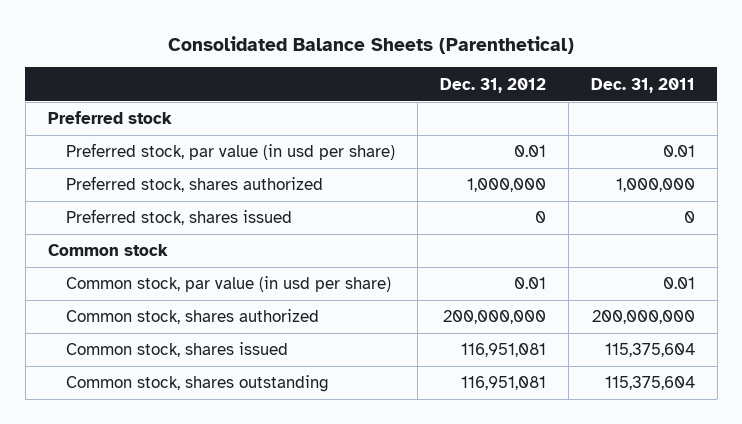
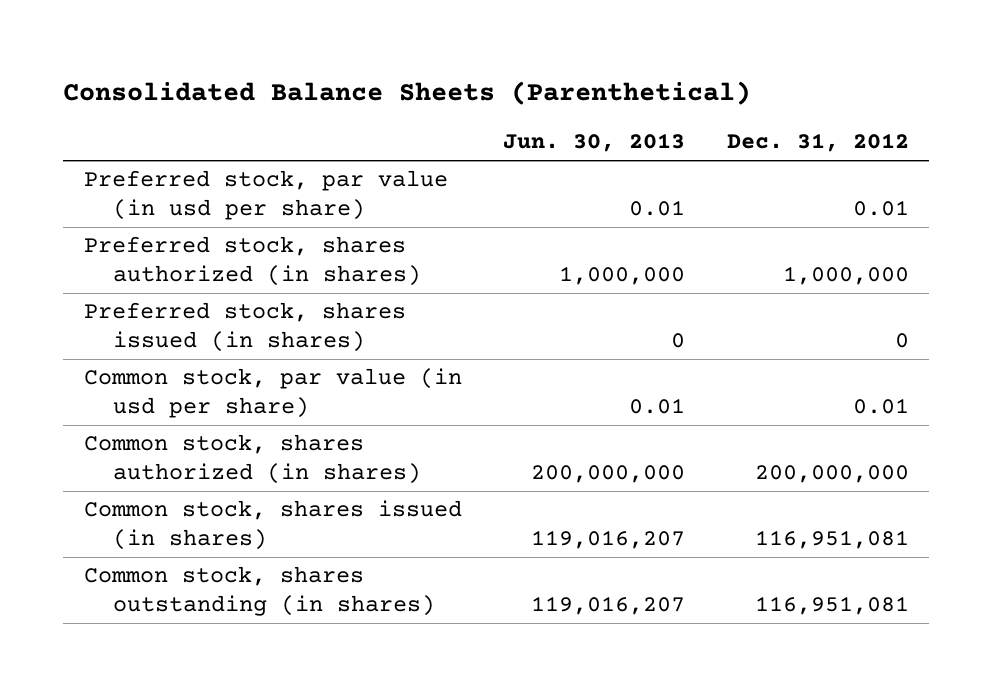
[590,77,695,93] Dec. 31, 2011 -> none
none -> [503,133,686,153] Jun. 30, 2013
[47,111,172,125] Preferred stock -> none
[47,244,168,257] Common stock -> none
[66,176,324,193] Preferred stock, shares authorized -> [84,236,421,287] Preferred stock, shares authorized (in shares)
[66,209,293,226] Preferred stock, shares issued -> [84,302,407,353] Preferred stock, shares issued (in shares)
[66,309,320,325] Common stock, shares authorized -> [84,434,421,485] Common stock, shares authorized (in shares)
[66,342,289,358] Common stock, shares issued -> [84,500,463,551] Common stock, shares issued (in shares)
[66,375,330,393] Common stock, shares outstanding -> [84,566,435,617] Common stock, shares outstanding (in shares)

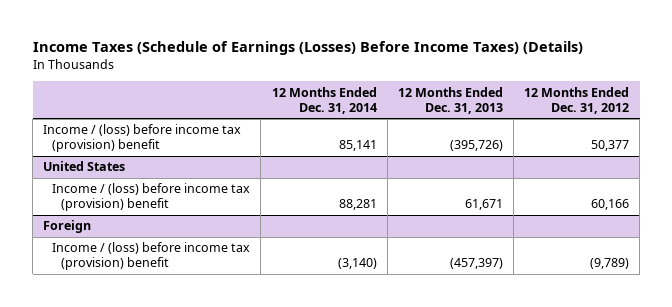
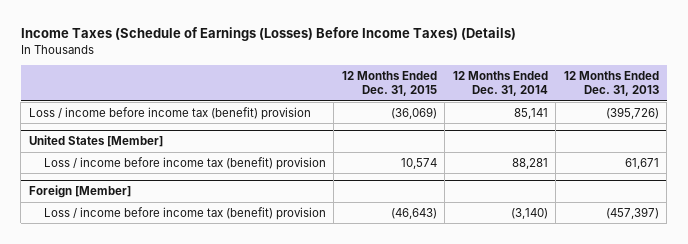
[524,86,630,114] 12 Months Ended Dec. 31, 2012 -> none
none -> [341,70,437,97] 12 Months Ended Dec. 31, 2015
[43,124,242,153] Income / (loss) before income tax (provision) benefit -> [28,106,311,120] Loss / income before income tax (benefit) provision
[43,161,126,172] United States -> [28,135,163,148] United States [Member]
[52,183,251,212] Income / (loss) before income tax (provision) benefit -> [44,156,327,170] Loss / income before income tax (benefit) provision
[43,220,92,234] Foreign -> [28,185,131,199] Foreign [Member]
[52,242,251,271] Income / (loss) before income tax (provision) benefit -> [44,206,327,220] Loss / income before income tax (benefit) provision

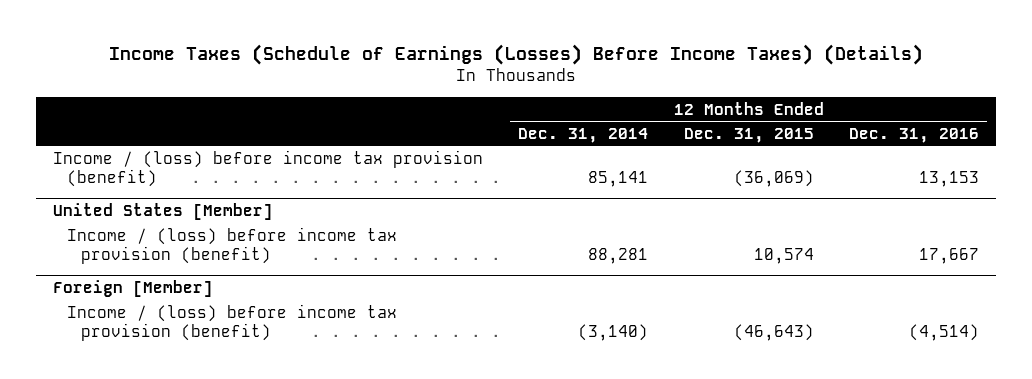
[563,70,659,97] 12 Months Ended Dec. 31, 2013 -> none
none -> [848,127,979,143] Dec. 31, 2016
[28,106,311,120] Loss / income before income tax (benefit) provision -> [53,149,484,187] Income / (loss) before income tax provision (benefit)
[44,156,327,170] Loss / income before income tax (benefit) provision -> [67,226,398,264] Income / (loss) before income tax provision (benefit)
[44,206,327,220] Loss / income before income tax (benefit) provision -> [67,303,398,341] Income / (loss) before income tax provision (benefit)

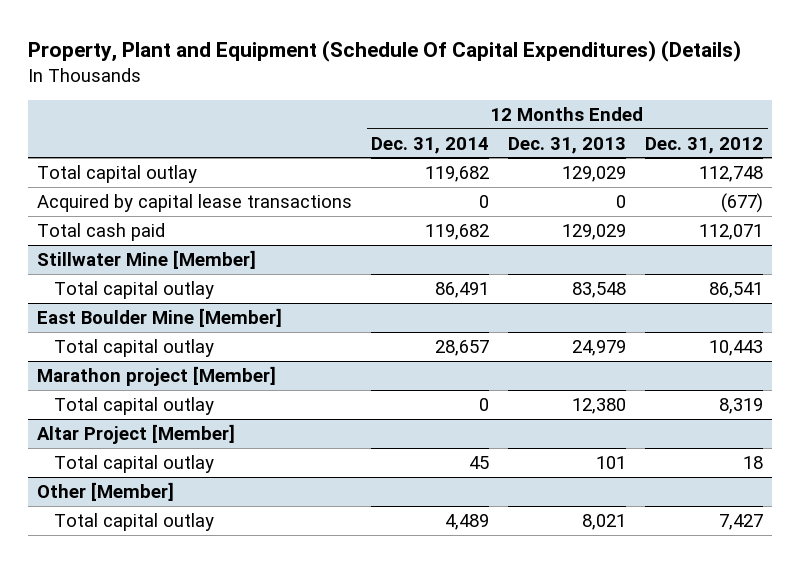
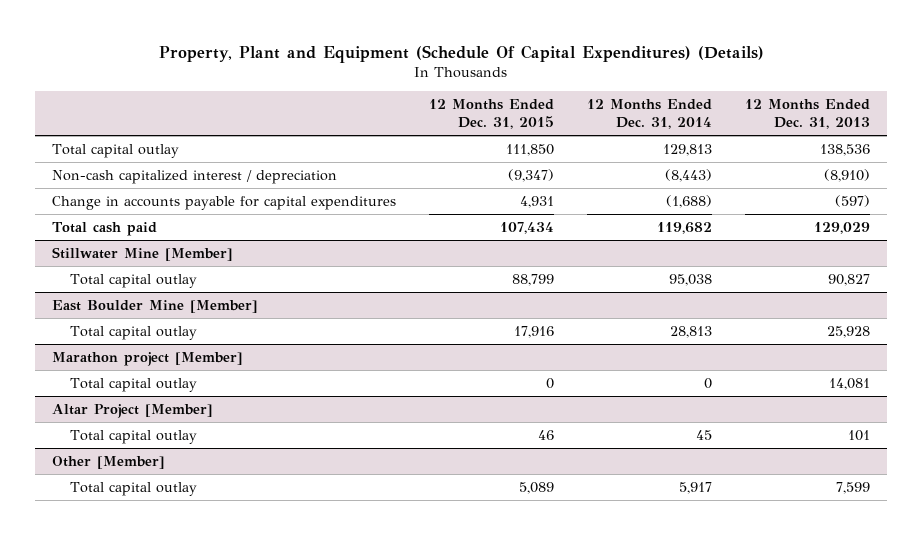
[644,136,763,154] Dec. 31, 2012 -> none
none -> [429,99,555,130] 12 Months Ended Dec. 31, 2015
[37,193,353,212] Acquired by capital lease transactions -> none
[425,165,490,182] 119,682 -> [663,143,713,156] 129,813
[562,165,627,182] 129,029 -> [820,143,871,156] 138,536
none -> [51,169,337,184] Non-cash capitalized interest / depreciation
none -> [51,195,396,210] Change in accounts payable for capital expenditures
[435,281,490,298] 86,491 -> [669,273,713,286] 95,038
[572,281,627,298] 83,548 -> [828,273,871,286] 90,827
[435,339,490,356] 28,657 -> [670,325,713,338] 28,813
[572,339,627,356] 24,979 -> [827,325,871,338] 25,928
[572,397,627,414] 12,380 -> [829,377,871,390] 14,081
[445,513,490,530] 4,489 -> [679,481,713,494] 5,917
[582,513,627,530] 8,021 -> [836,481,871,494] 7,599

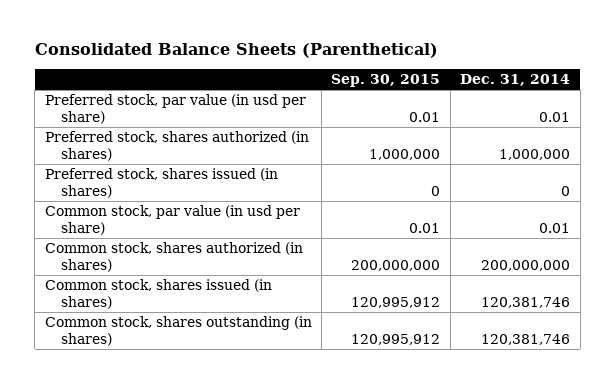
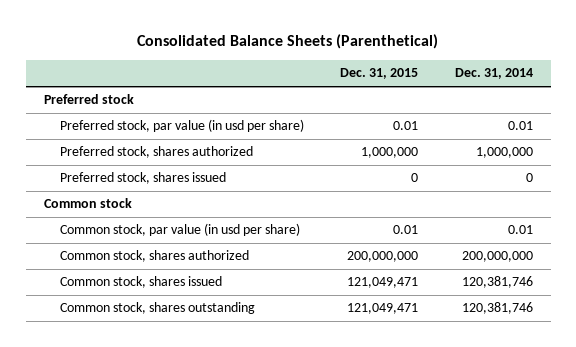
[331,73,441,87] Sep. 30, 2015 -> none
none -> [340,68,419,80] Dec. 31, 2015
none -> [43,94,134,105] Preferred stock
[44,131,309,161] Preferred stock, shares authorized (in shares) -> [59,146,253,159] Preferred stock, shares authorized
[44,168,278,198] Preferred stock, shares issued (in shares) -> [59,172,226,185] Preferred stock, shares issued
none -> [43,198,132,209] Common stock
[44,242,303,272] Common stock, shares authorized (in shares) -> [59,250,249,263] Common stock, shares authorized
[44,279,272,309] Common stock, shares issued (in shares) -> [59,276,222,289] Common stock, shares issued
[44,316,312,346] Common stock, shares outstanding (in shares) -> [59,302,255,315] Common stock, shares outstanding

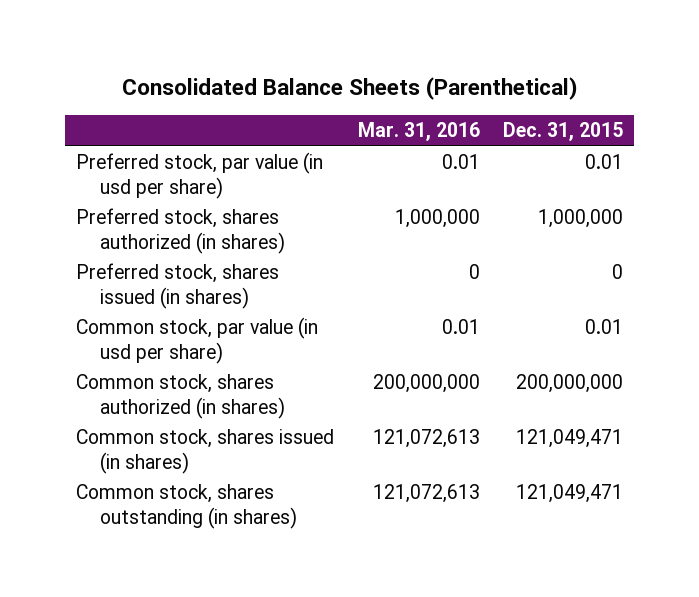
[454,68,533,80] Dec. 31, 2014 -> none
none -> [357,122,480,142] Mar. 31, 2016
[43,94,134,105] Preferred stock -> none
[43,198,132,209] Common stock -> none
[59,146,253,159] Preferred stock, shares authorized -> [76,208,286,254] Preferred stock, shares authorized (in shares)
[59,172,226,185] Preferred stock, shares issued -> [76,263,280,309] Preferred stock, shares issued (in shares)
[59,250,249,263] Common stock, shares authorized -> [76,374,286,419] Common stock, shares authorized (in shares)
[59,276,222,289] Common stock, shares issued -> [76,429,335,474] Common stock, shares issued (in shares)
[59,302,255,315] Common stock, shares outstanding -> [76,484,298,529] Common stock, shares outstanding (in shares)

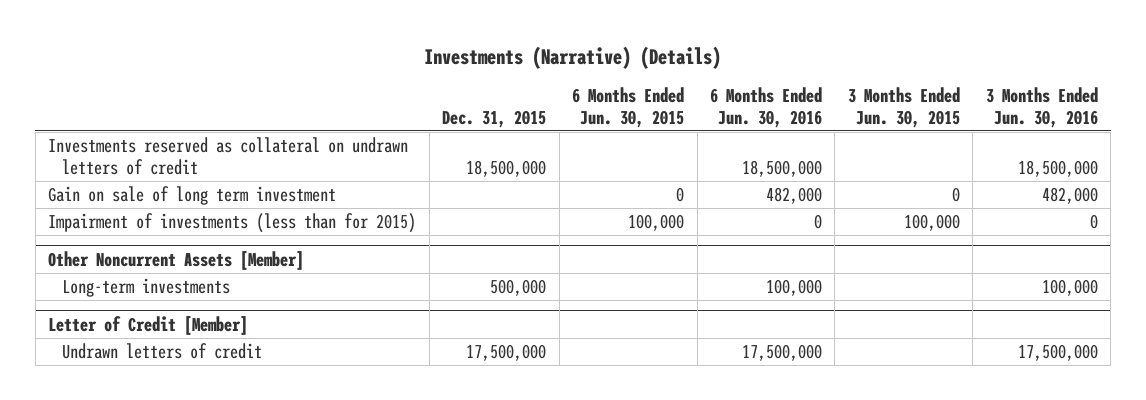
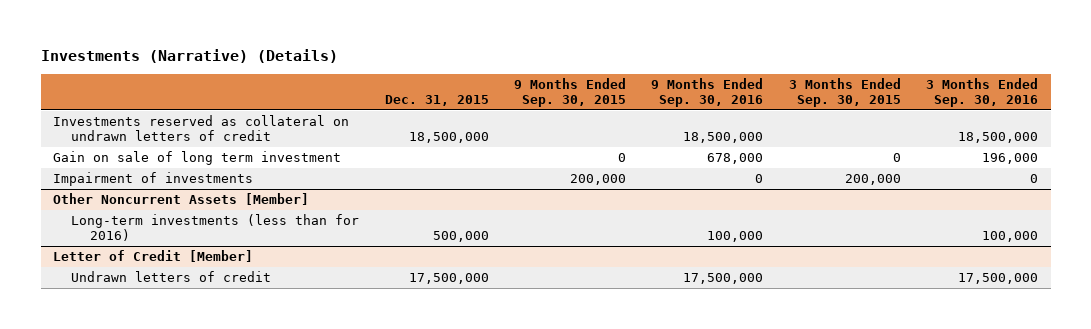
[572,87,685,128] 6 Months Ended Jun. 30, 2015 -> none
[710,87,823,128] 6 Months Ended Jun. 30, 2016 -> none
[847,87,960,128] 3 Months Ended Jun. 30, 2015 -> none
[985,87,1098,128] 3 Months Ended Jun. 30, 2016 -> none
none -> [514,77,627,108] 9 Months Ended Sep. 30, 2015
none -> [651,77,764,108] 9 Months Ended Sep. 30, 2016
none -> [788,77,901,108] 3 Months Ended Sep. 30, 2015
none -> [926,77,1039,108] 3 Months Ended Sep. 30, 2016
[48,212,417,233] Impairment of investments (less than for 2015) -> [53,172,254,187] Impairment of investments
[61,277,230,297] Long-term investments -> [71,214,360,242] Long-term investments (less than for 2016)

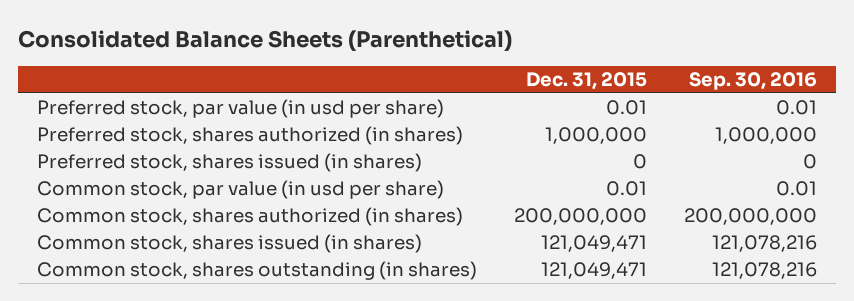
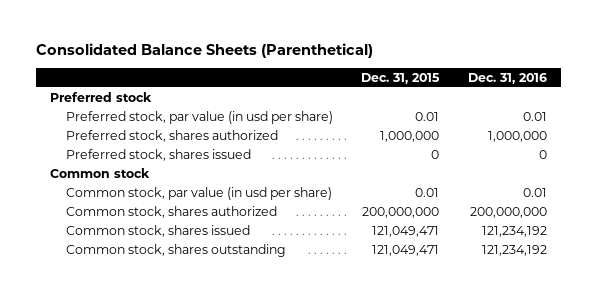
[689,72,818,91] Sep. 30, 2016 -> none
none -> [467,72,547,84] Dec. 31, 2016
none -> [49,91,152,102] Preferred stock
[37,126,464,146] Preferred stock, shares authorized (in shares) -> [65,129,278,142] Preferred stock, shares authorized
[37,153,423,173] Preferred stock, shares issued (in shares) -> [65,148,251,161] Preferred stock, shares issued
none -> [49,167,150,178] Common stock
[37,207,464,227] Common stock, shares authorized (in shares) -> [65,205,277,218] Common stock, shares authorized
[37,234,423,254] Common stock, shares issued (in shares) -> [65,224,250,237] Common stock, shares issued
[37,261,478,281] Common stock, shares outstanding (in shares) -> [65,243,286,257] Common stock, shares outstanding

